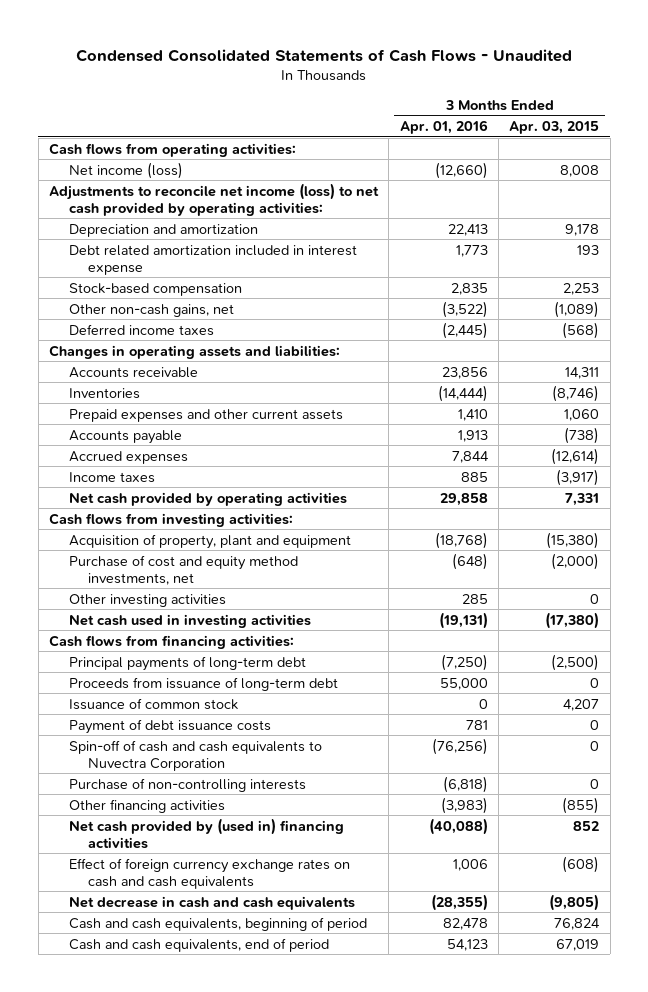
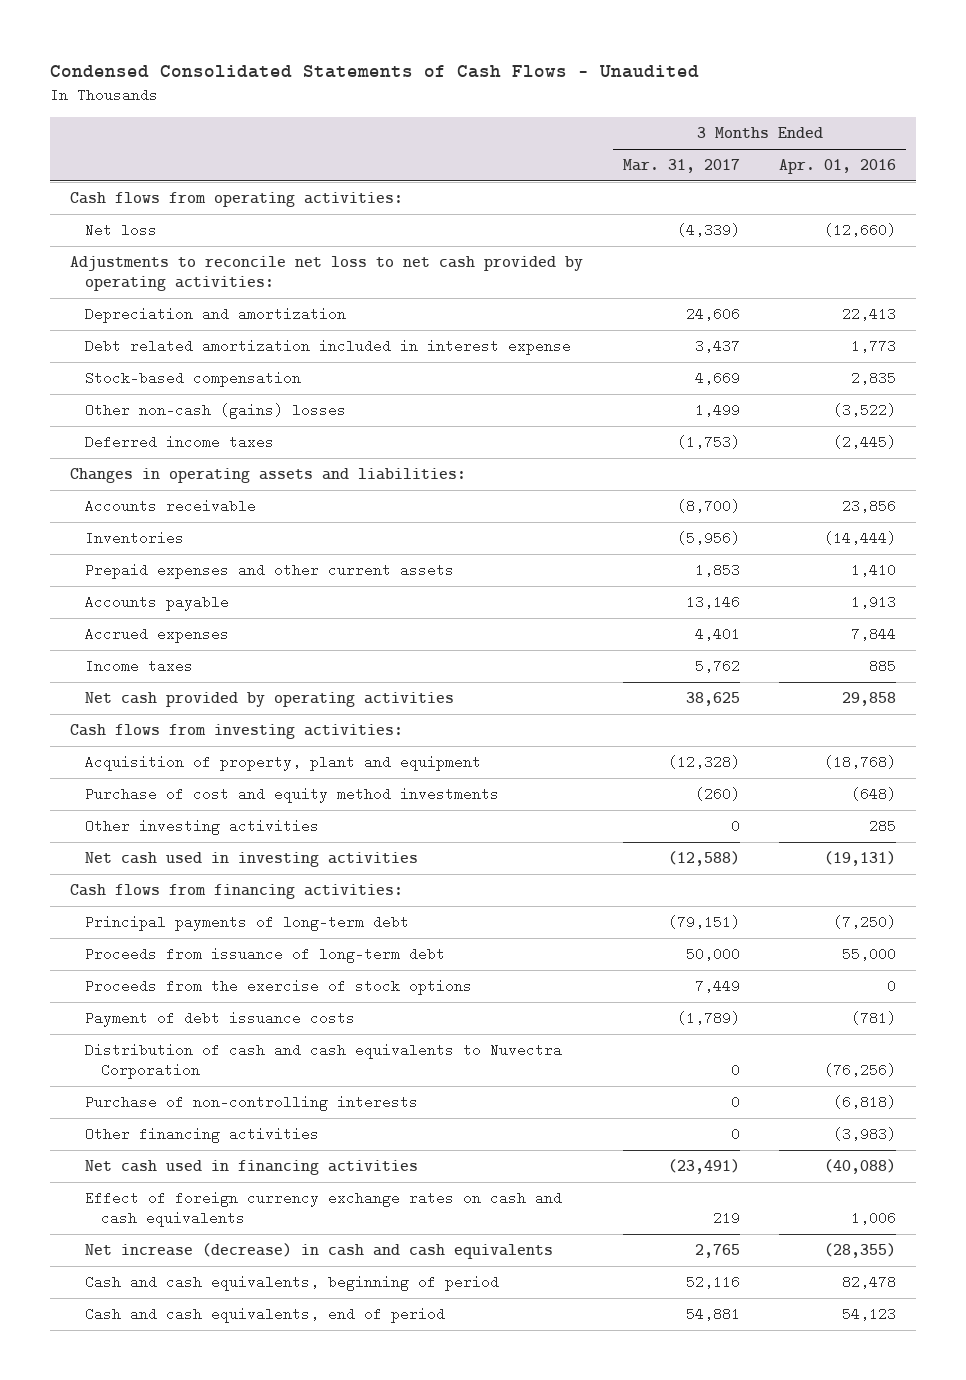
[509,121,600,135] Apr. 03, 2015 -> none
none -> [622,159,740,174] Mar. 31, 2017
[68,161,183,179] Net income (loss) -> [85,223,158,238] Net loss
[49,182,380,216] Adjustments to reconcile net income (loss) to net cash provided by operating activities: -> [69,256,583,292] Adjustments to reconcile net loss to net cash provided by operating activities:
[68,303,234,317] Other non-cash gains, net -> [85,403,347,420] Other non-cash (gains) losses
[68,554,298,585] Purchase of cost and equity method investments, net -> [85,787,500,804] Purchase of cost and equity method investments
[68,697,238,710] Issuance of common stock -> none
none -> [85,979,473,996] Proceeds from the exercise of stock options
[465,719,488,730] 781 -> [851,1011,897,1026] (781)
[68,739,322,771] Spin-off of cash and cash equivalents to Nuvectra Corporation -> [85,1043,563,1080] Distribution of cash and cash equivalents to Nuvectra Corporation
[68,817,344,849] Net cash provided by (used in) financing activities -> [85,1160,419,1176] Net cash used in financing activities
[68,895,355,910] Net decrease in cash and cash equivalents -> [85,1243,554,1260] Net increase (decrease) in cash and cash equivalents

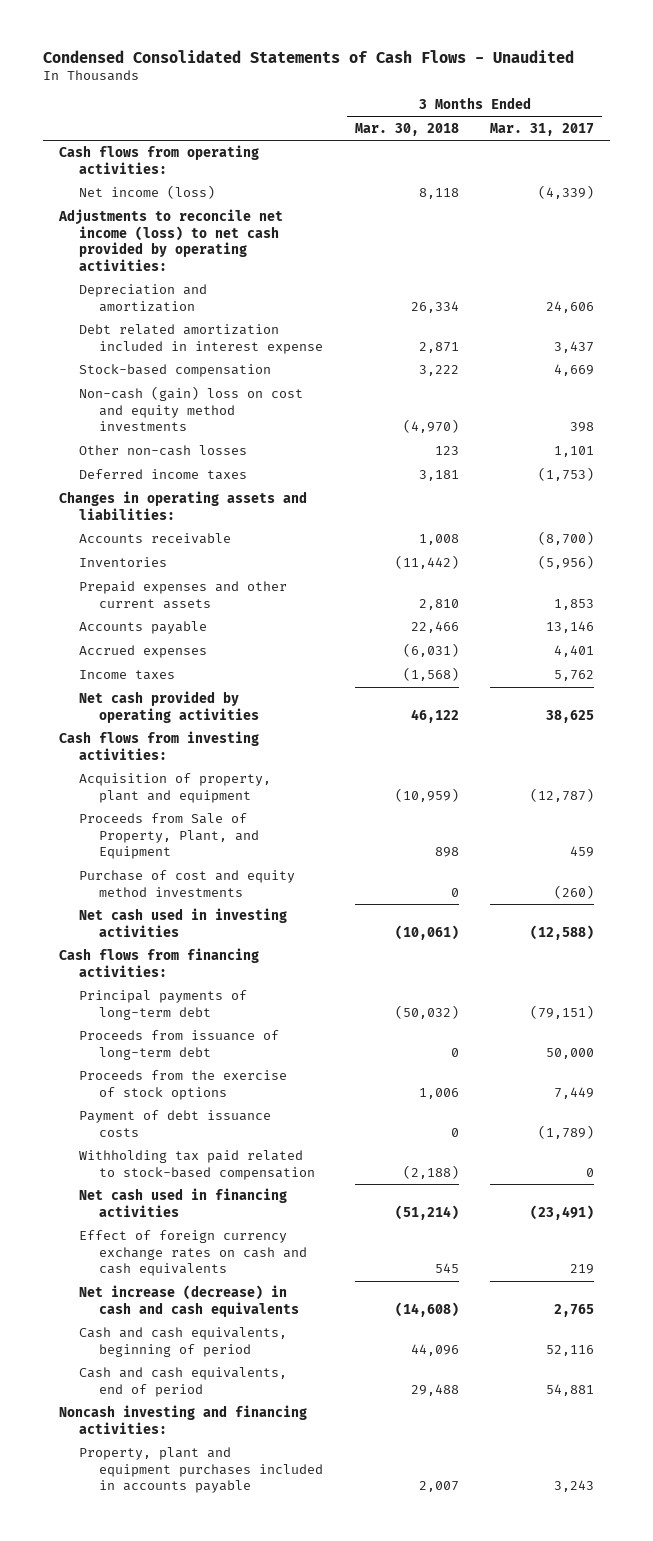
[779,159,897,175] Apr. 01, 2016 -> none
none -> [354,123,459,137] Mar. 30, 2018
[85,223,158,238] Net loss -> [78,185,215,200] Net income (loss)
[69,256,583,292] Adjustments to reconcile net loss to net cash provided by operating activities: -> [57,209,283,272] Adjustments to reconcile net income (loss) to net cash provided by operating activities:
none -> [78,386,303,432] Non-cash (gain) loss on cost and equity method investments
[85,403,347,420] Other non-cash (gains) losses -> [78,445,247,457] Other non-cash losses
[694,403,740,418] 1,499 -> [554,446,595,458] 1,101
[667,755,740,770] (12,328) -> [530,787,595,802] (12,787)
none -> [78,813,260,860] Proceeds from Sale of Property, Plant, and Equipment
[85,819,320,836] Other investing activities -> none
[85,1043,563,1080] Distribution of cash and cash equivalents to Nuvectra Corporation -> none
[85,1095,419,1112] Purchase of non-controlling interests -> none
[85,1127,320,1144] Other financing activities -> none
none -> [78,1150,316,1180] Withholding tax paid related to stock-based compensation
none -> [58,1405,307,1434] Noncash investing and financing activities:
none -> [78,1447,324,1494] Property, plant and equipment purchases included in accounts payable

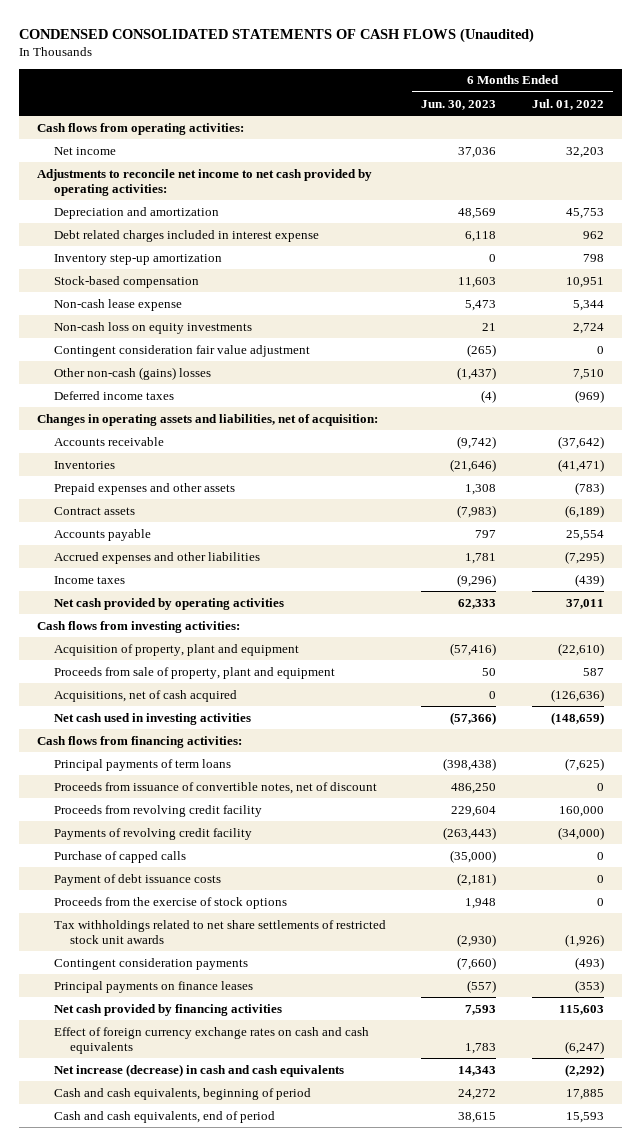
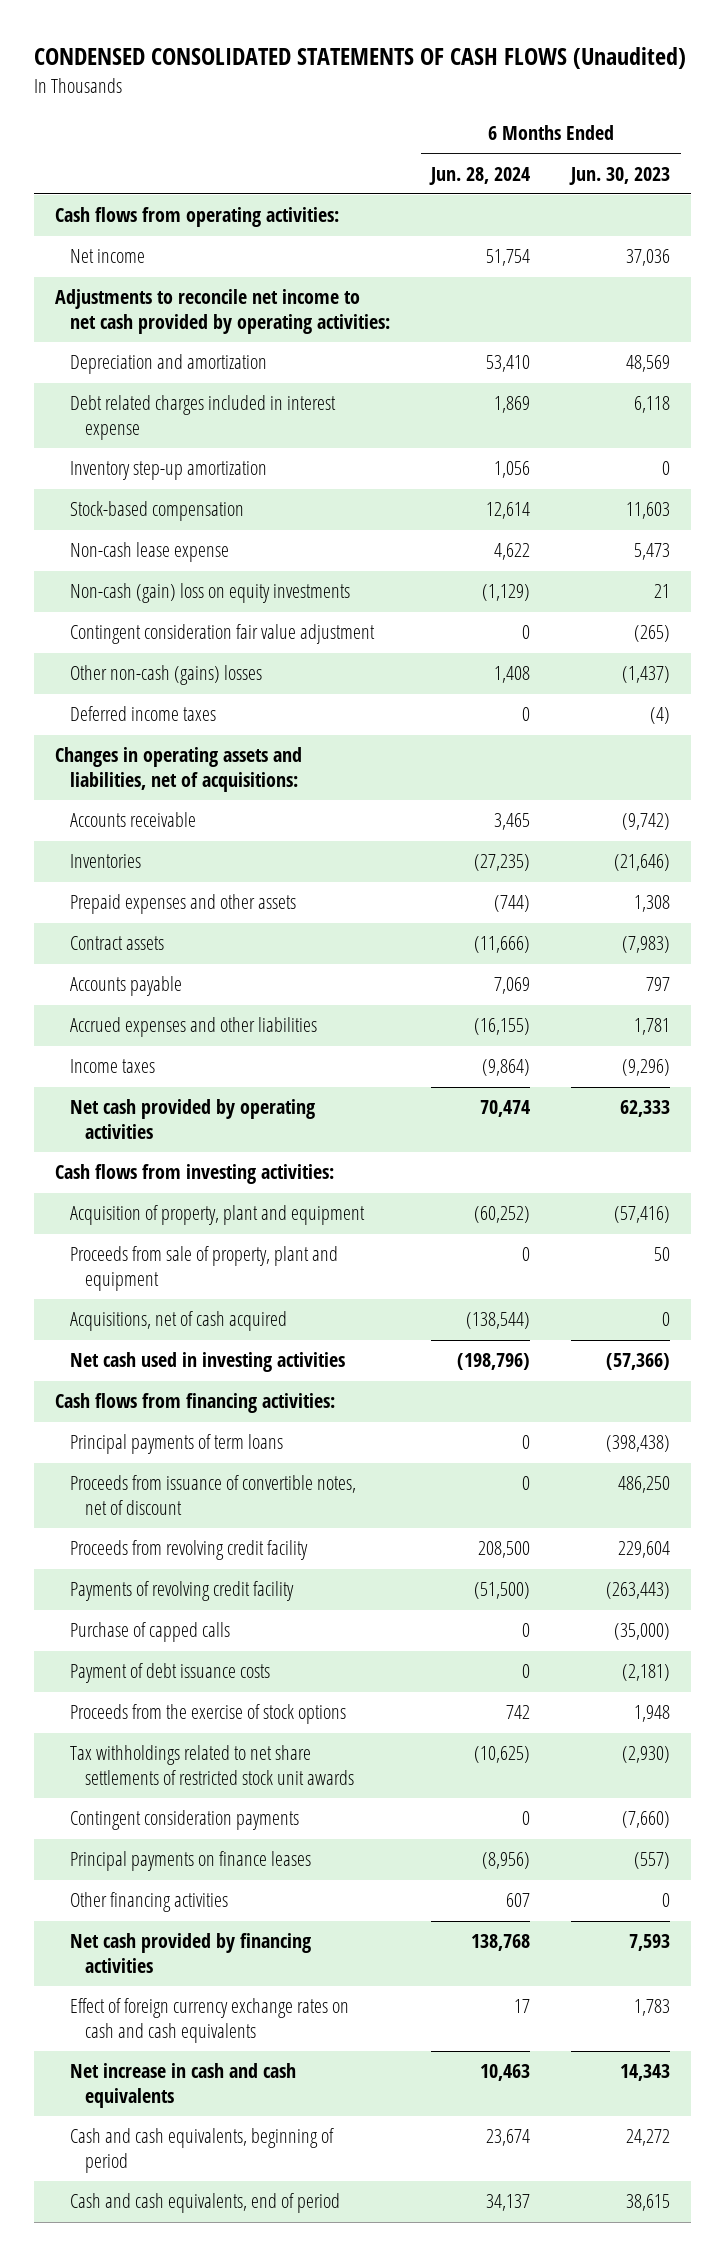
[532,98,605,110] Jul. 01, 2022 -> none
none -> [429,166,531,185] Jun. 28, 2024
[53,321,252,334] Non-cash loss on equity investments -> [69,583,350,604] Non-cash (gain) loss on equity investments
[36,413,378,426] Changes in operating assets and liabilities, net of acquisition: -> [54,747,302,793] Changes in operating assets and liabilities, net of acquisitions:
none -> [69,1892,228,1913] Other financing activities
[53,1063,344,1077] Net increase (decrease) in cash and cash equivalents -> [69,2063,296,2109] Net increase in cash and cash equivalents

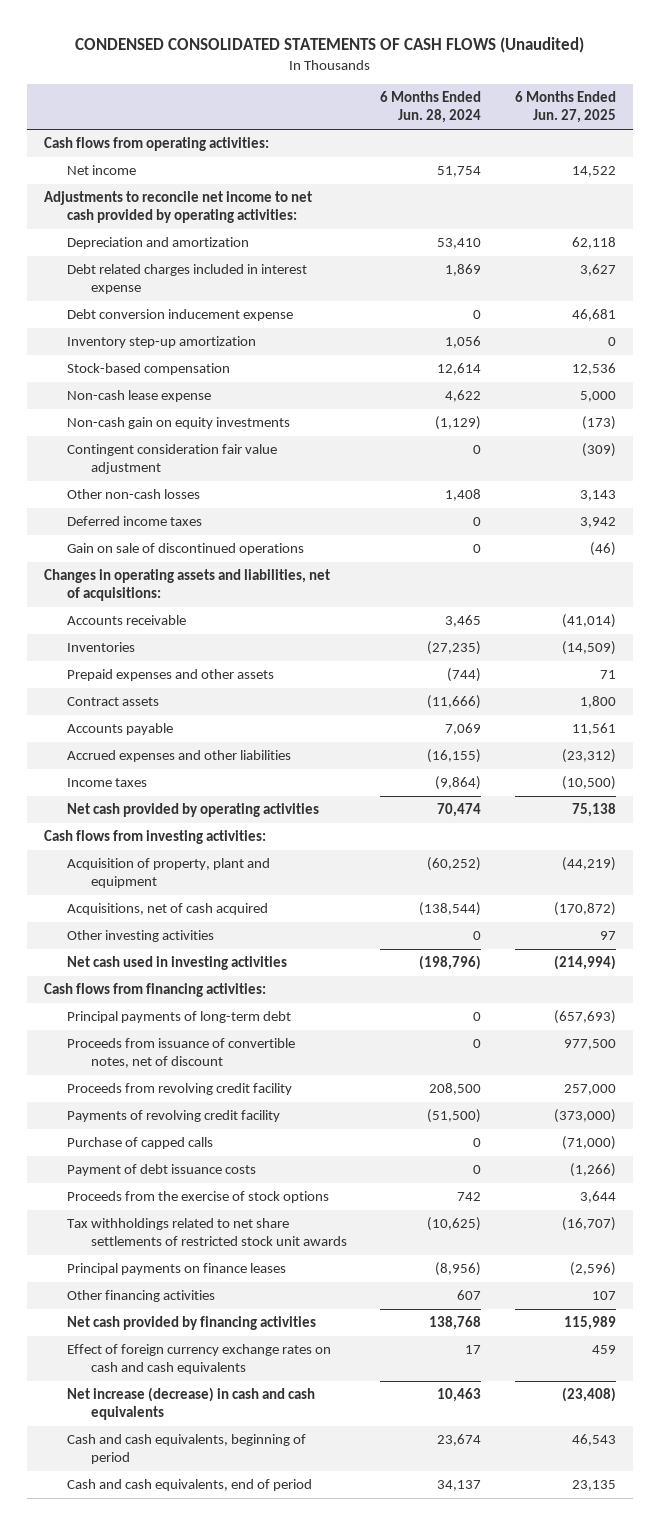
[569,166,671,185] Jun. 30, 2023 -> none
none -> [514,91,616,124] 6 Months Ended Jun. 27, 2025
none -> [67,309,294,322] Debt conversion inducement expense
[69,583,350,604] Non-cash (gain) loss on equity investments -> [67,417,291,430] Non-cash gain on equity investments
[69,665,262,686] Other non-cash (gains) losses -> [67,489,201,500] Other non-cash losses
none -> [67,543,305,556] Gain on sale of discontinued operations
[69,1246,338,1292] Proceeds from sale of property, plant and equipment -> none
none -> [67,930,215,943] Other investing activities
[69,1434,283,1455] Principal payments of term loans -> [67,1011,292,1024] Principal payments of long-term debt
[69,1810,299,1831] Contingent consideration payments -> none
[69,2063,296,2109] Net increase in cash and cash equivalents -> [67,1387,316,1421] Net increase (decrease) in cash and cash equivalents

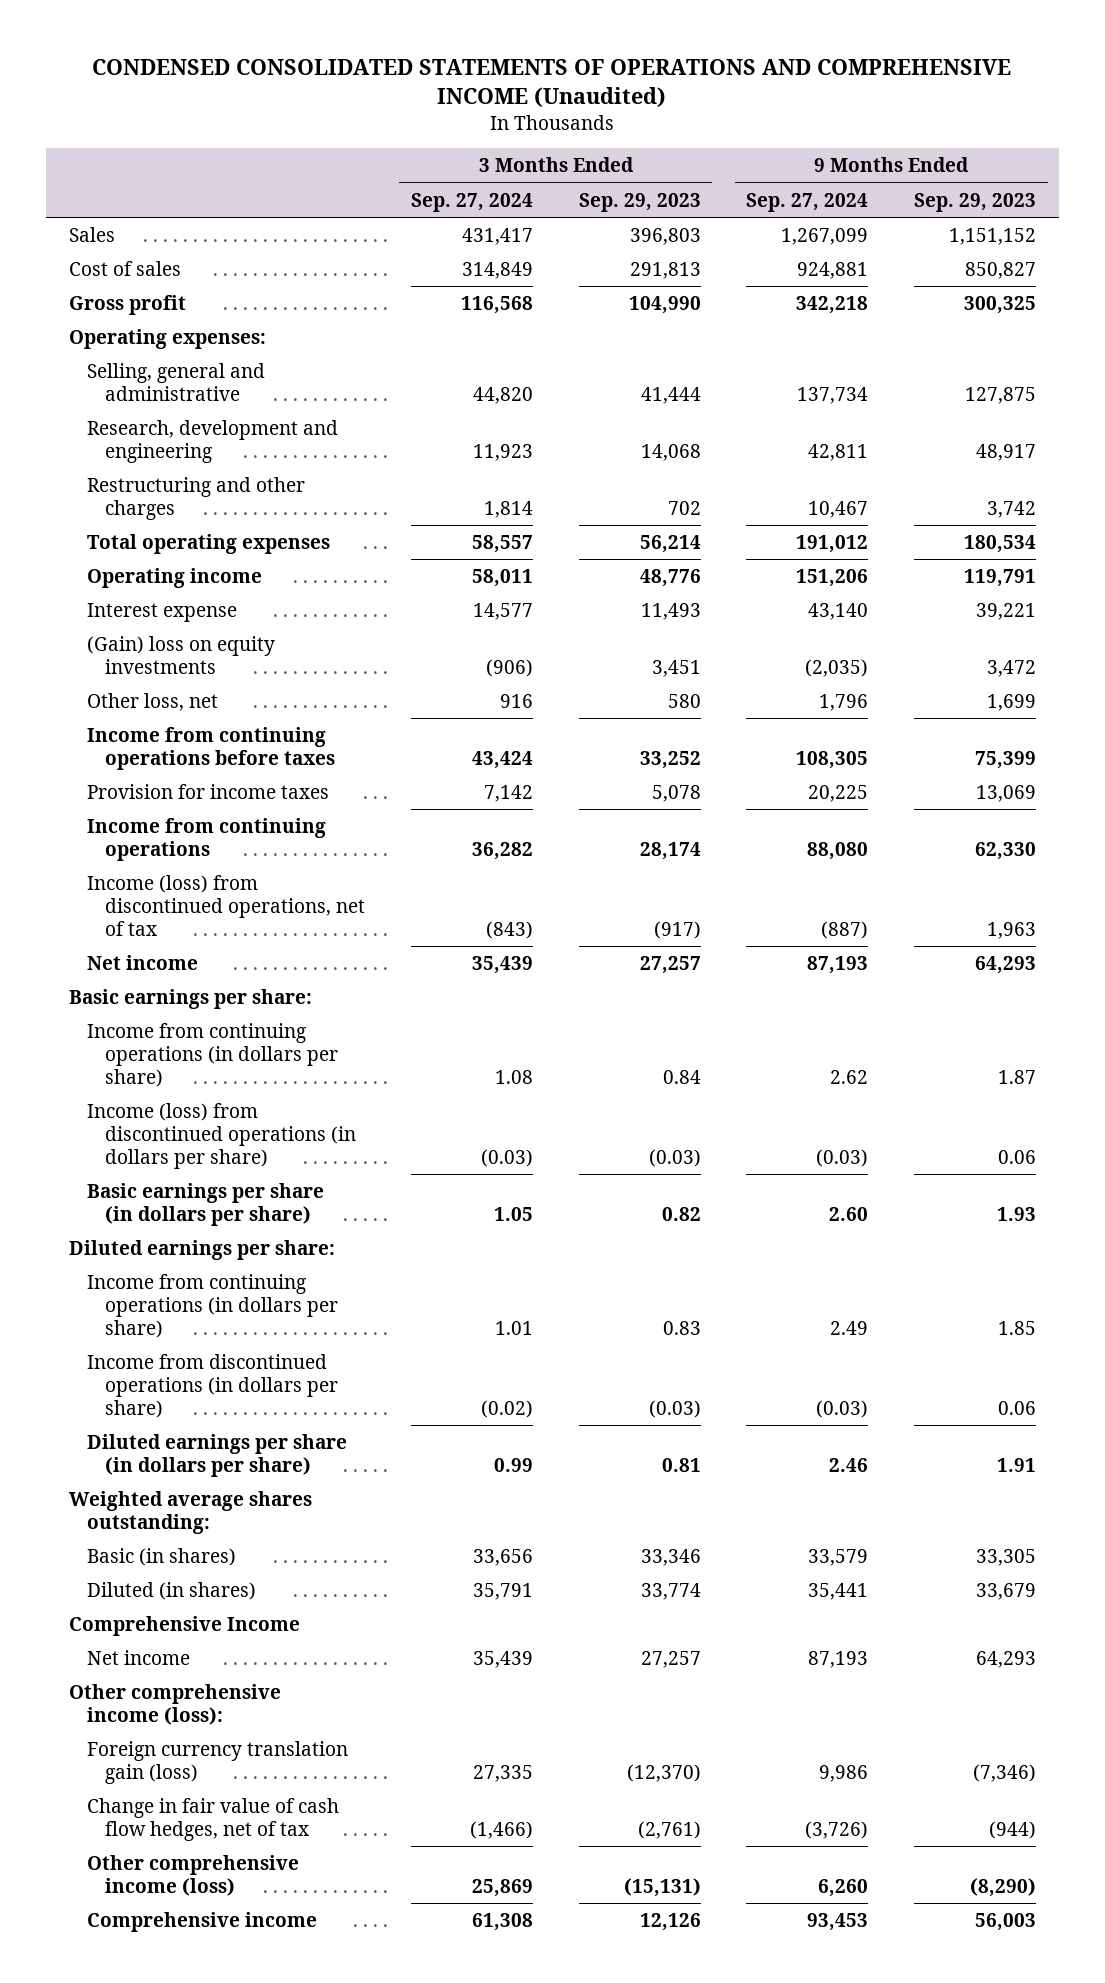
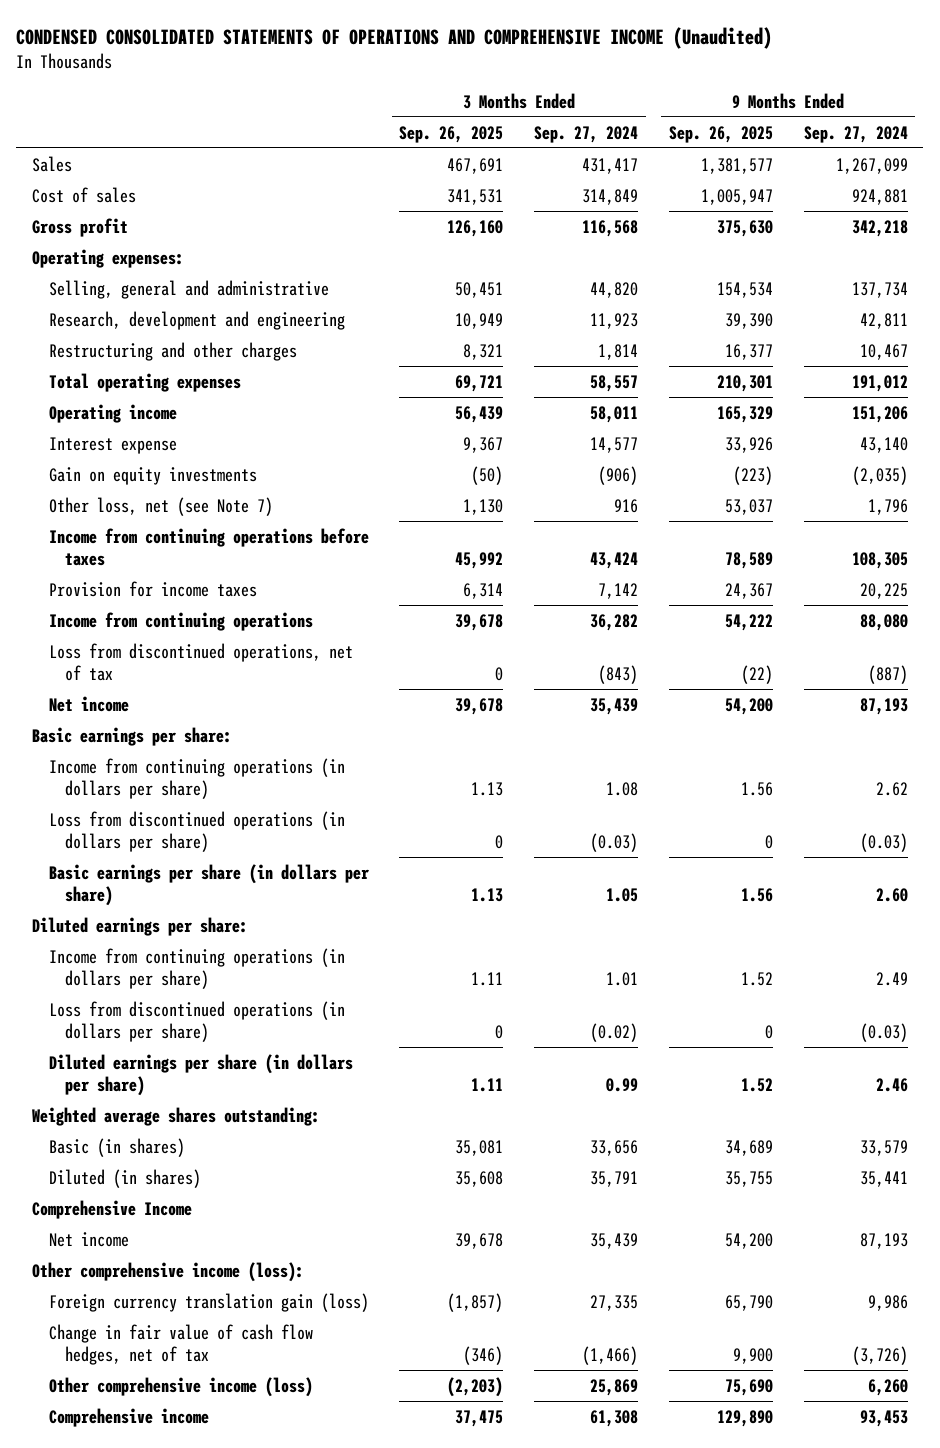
[578,192,701,212] Sep. 29, 2023 -> none
[914,192,1037,212] Sep. 29, 2023 -> none
none -> [399,125,504,143] Sep. 26, 2025
none -> [668,125,773,143] Sep. 26, 2025
[86,635,275,674] (Gain) loss on equity investments -> [48,466,257,485] Gain on equity investments
[86,692,218,711] Other loss, net -> [48,496,273,516] Other loss, net (see Note 7)
[86,874,365,936] Income (loss) from discontinued operations, net of tax -> [48,642,353,682] Loss from discontinued operations, net of tax
[86,1102,356,1169] Income (loss) from discontinued operations (in dollars per share) -> [48,810,345,853] Loss from discontinued operations (in dollars per share)
[86,1353,338,1418] Income from discontinued operations (in dollars per share) -> [48,1000,345,1043] Loss from discontinued operations (in dollars per share)

